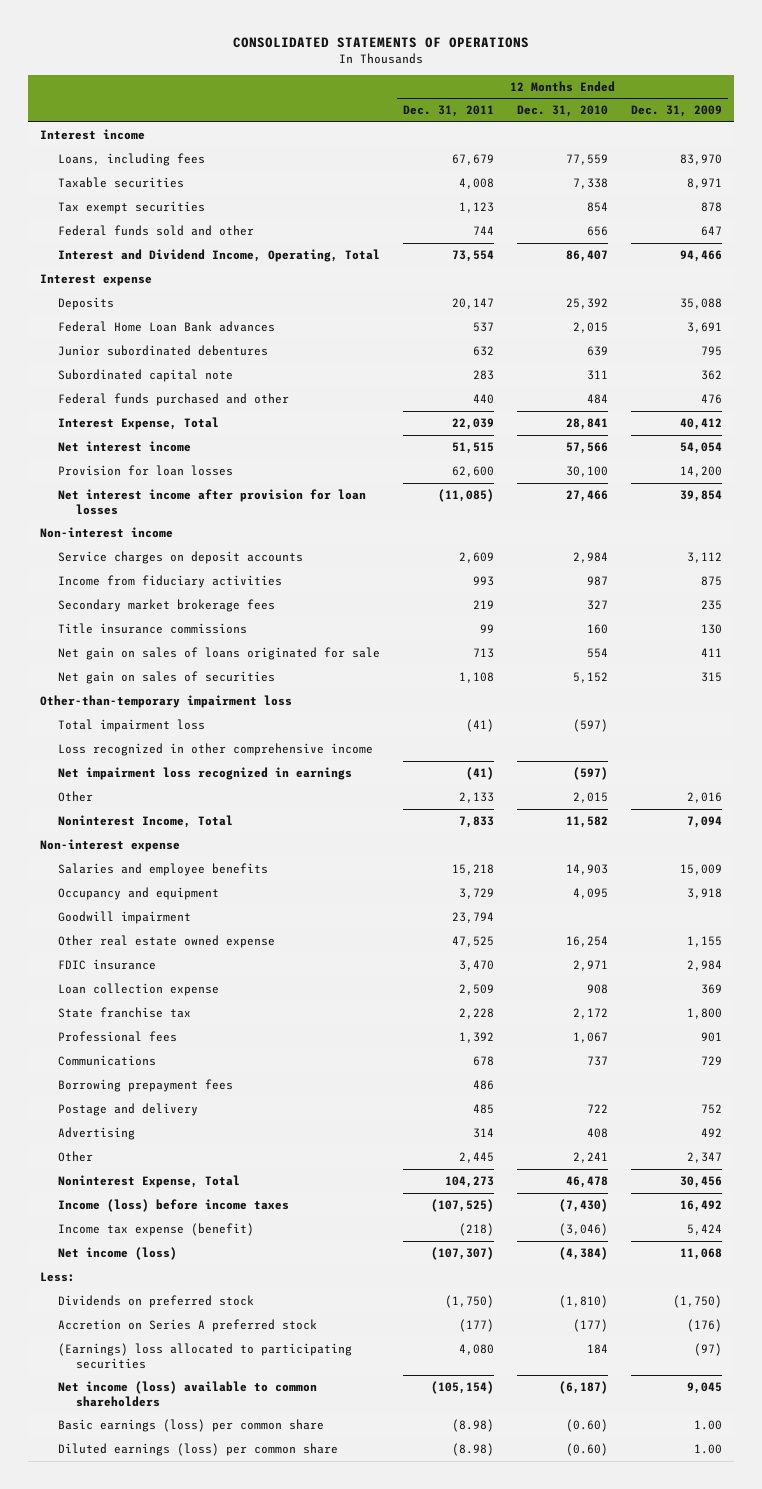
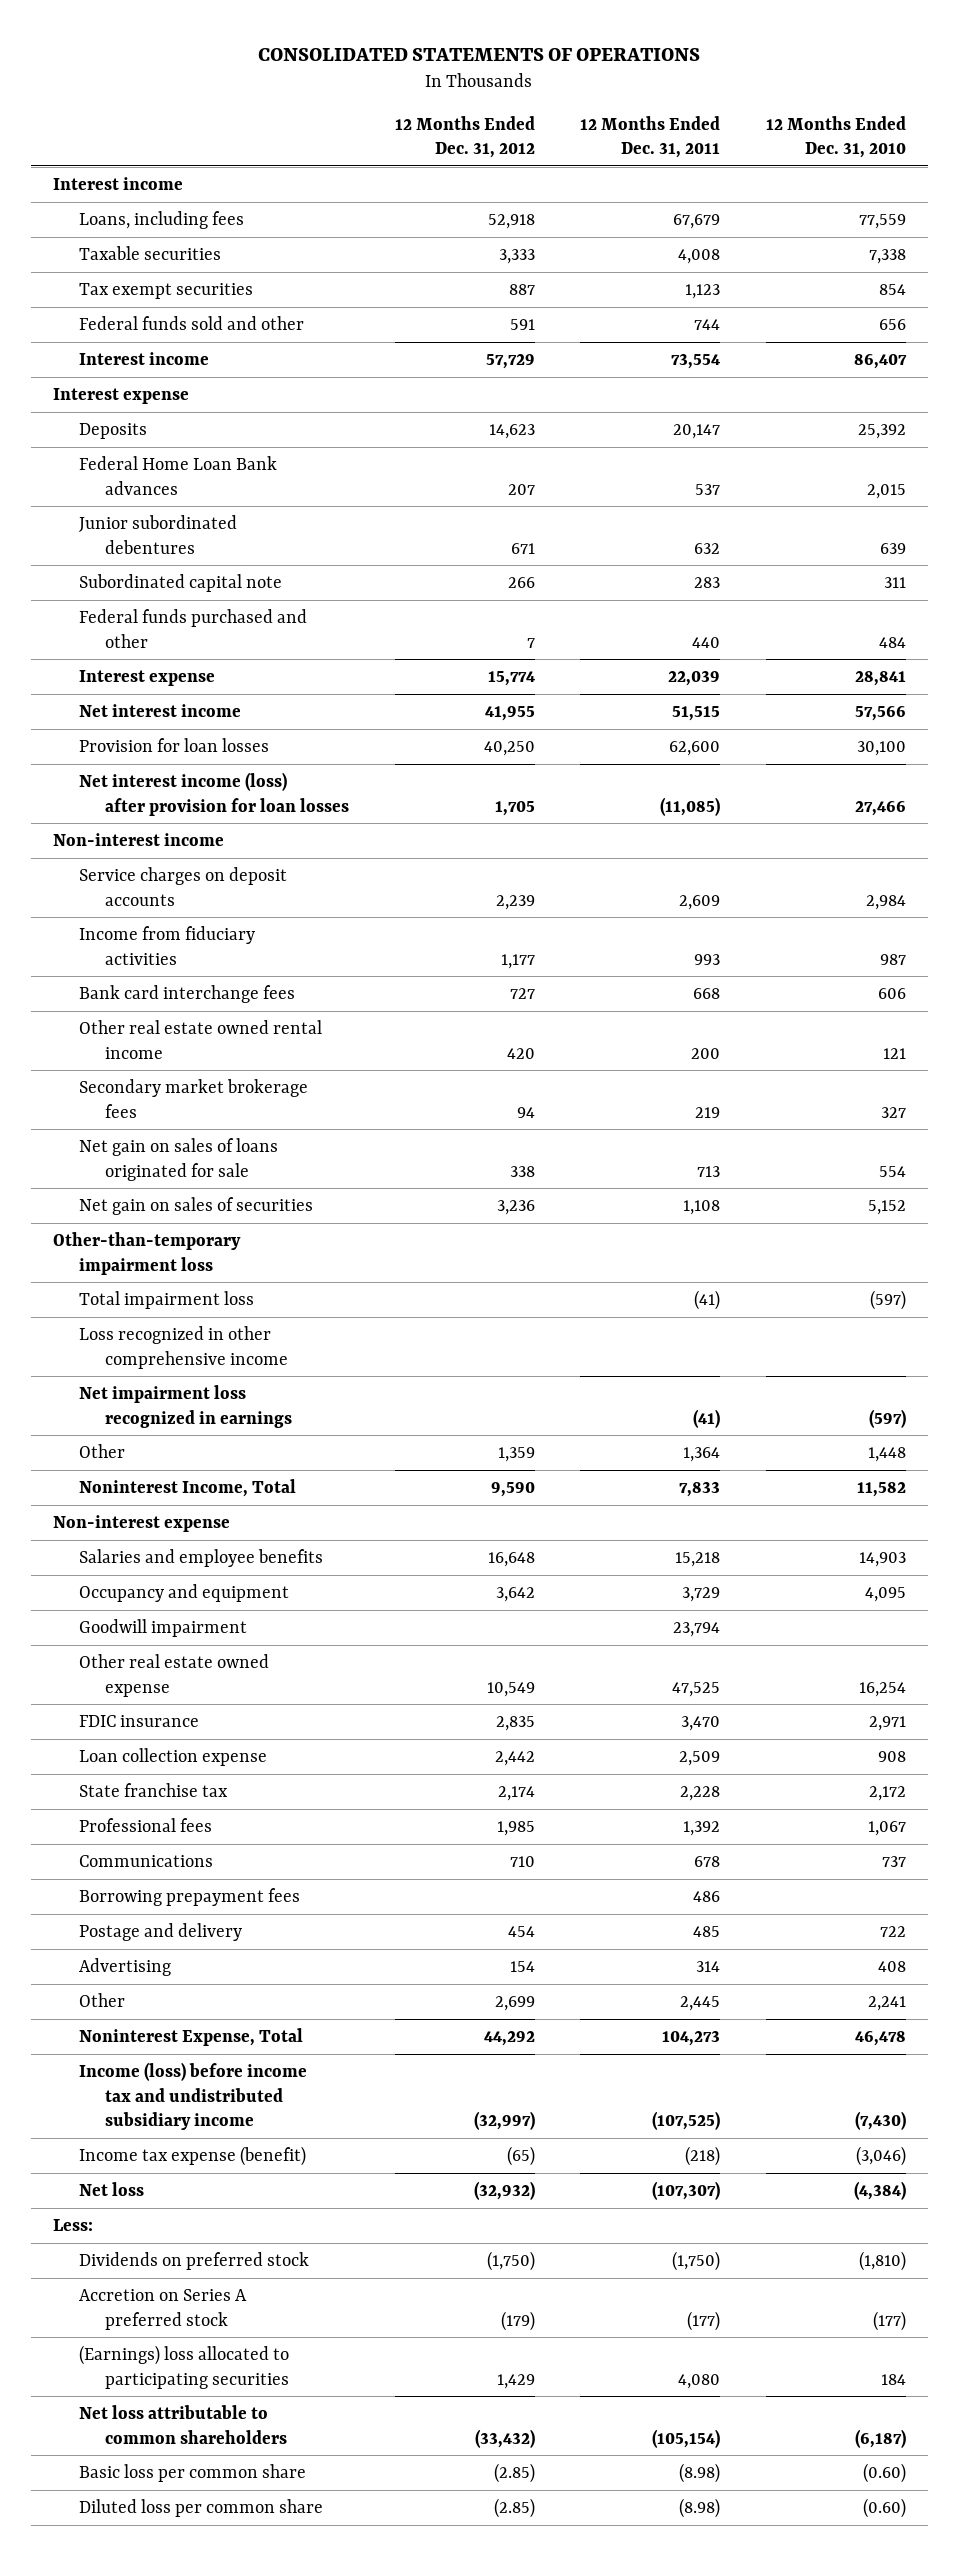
[631,105,723,118] Dec. 31, 2009 -> none
none -> [394,115,535,159] 12 Months Ended Dec. 31, 2012
[57,248,380,262] Interest and Dividend Income, Operating, Total -> [79,351,210,365] Interest income
[57,416,219,430] Interest Expense, Total -> [79,669,216,686] Interest expense
[57,488,366,515] Net interest income after provision for loan losses -> [79,771,350,816] Net interest income (loss) after provision for loan losses
none -> [79,984,296,1003] Bank card interchange fees
none -> [79,1019,323,1059] Other real estate owned rental income
[57,622,247,634] Title insurance commissions -> none
[458,791,494,803] 2,133 -> [683,1446,721,1462] 1,364
[573,791,609,803] 2,015 -> [867,1446,906,1462] 1,448
[57,1198,289,1212] Income (loss) before income taxes -> [79,2061,308,2131] Income (loss) before income tax and undistributed subsidiary income
[57,1246,177,1260] Net income (loss) -> [79,2181,145,2196] Net loss
[57,1380,317,1407] Net income (loss) available to common shareholders -> [79,2404,288,2444] Net loss attributable to common shareholders
[57,1418,324,1432] Basic earnings (loss) per common share -> [79,2463,307,2482] Basic loss per common share
[57,1442,338,1456] Diluted earnings (loss) per common share -> [79,2498,324,2517] Diluted loss per common share

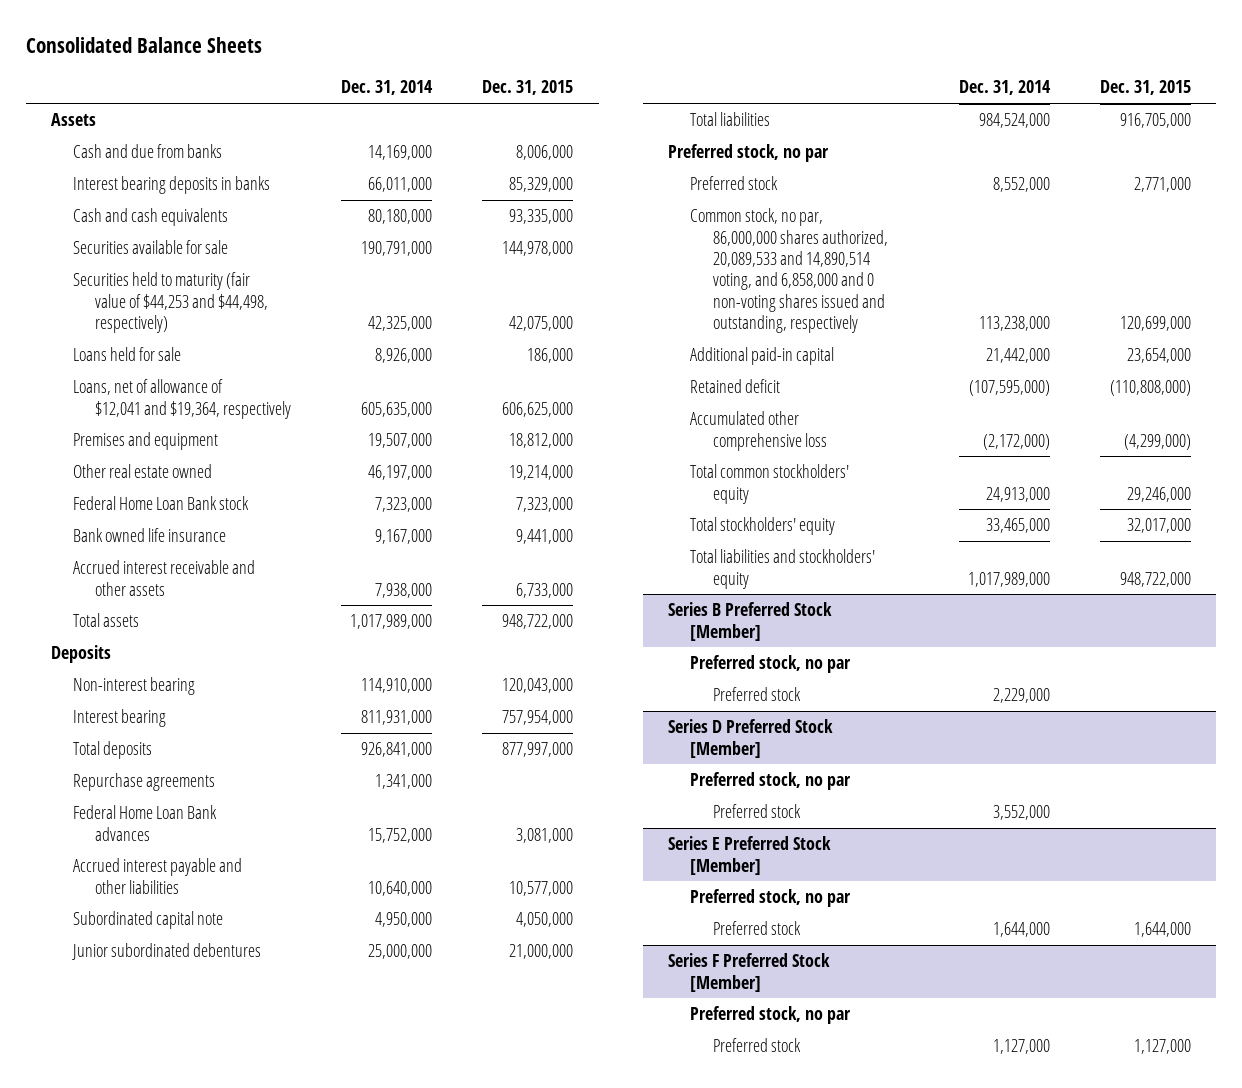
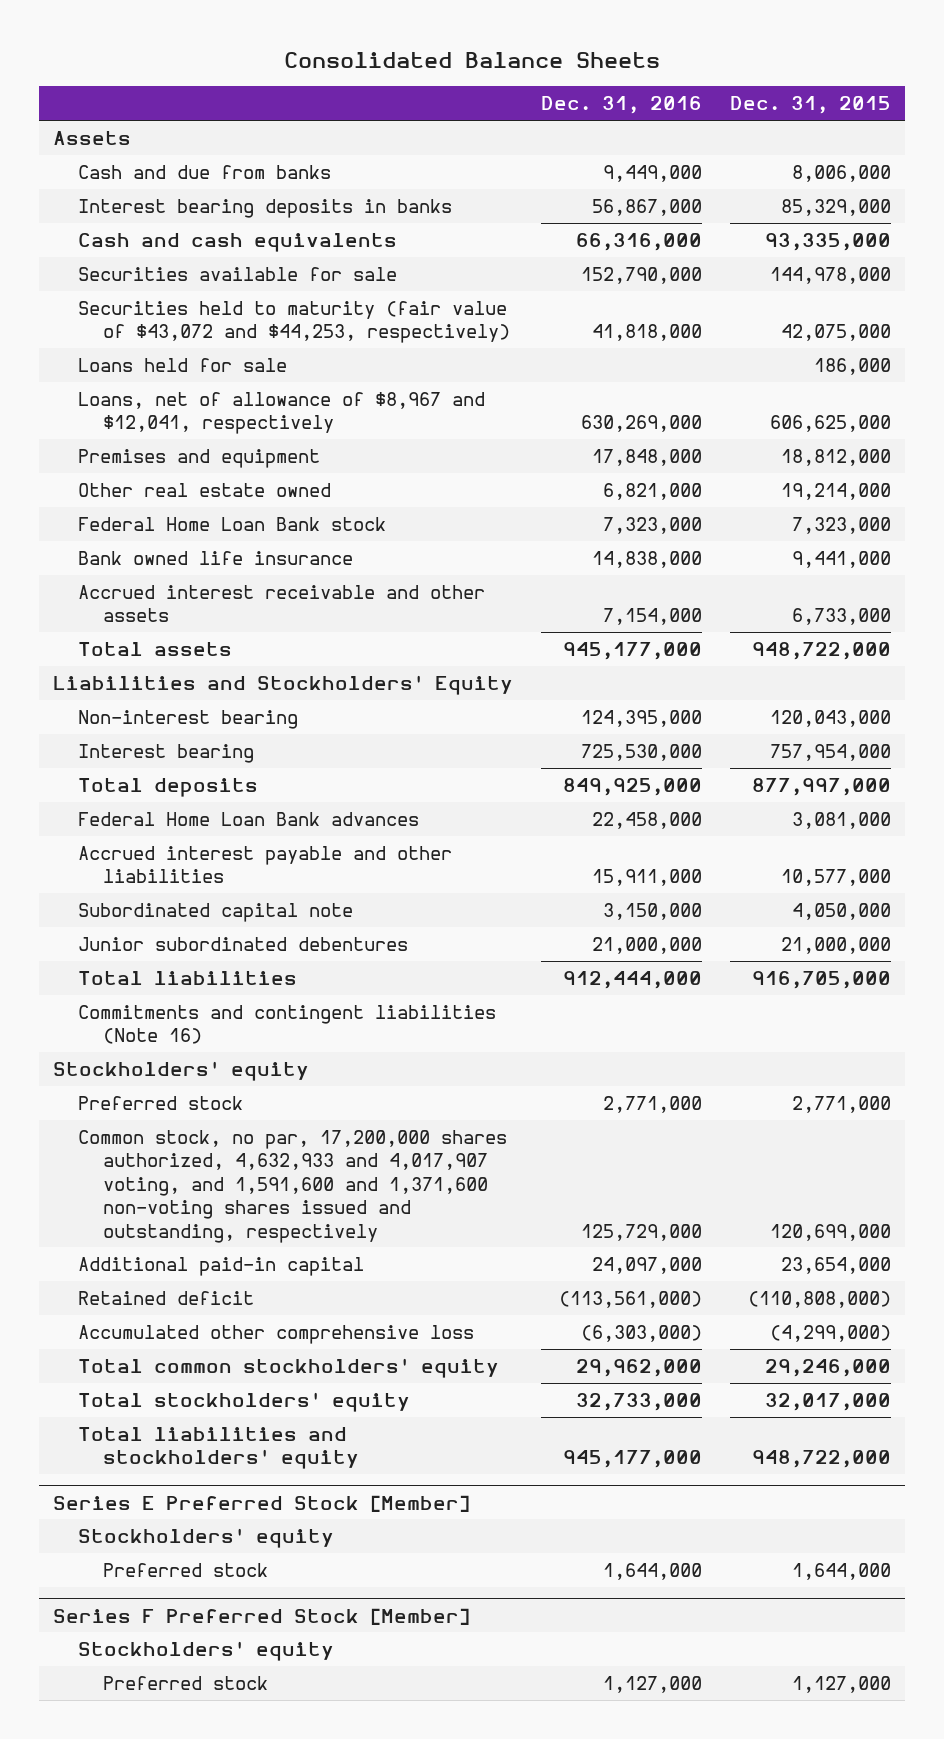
[341,80,434,96] Dec. 31, 2014 -> none
none -> [541,96,703,115] Dec. 31, 2016
[73,272,269,334] Securities held to maturity (fair value of $44,253 and $44,498, respectively) -> [78,300,511,344] Securities held to maturity (fair value of $43,072 and $44,253, respectively)
[73,379,292,419] Loans, net of allowance of $12,041 and $19,364, respectively -> [78,391,486,435] Loans, net of allowance of $8,967 and $12,041, respectively
[50,645,111,664] Deposits -> none
none -> [53,674,514,695] Liabilities and Stockholders' Equity
[73,773,216,792] Repurchase agreements -> none
[668,144,830,163] Preferred stock, no par -> none
none -> [78,1004,497,1045] Commitments and contingent liabilities (Note 16)
none -> [53,1060,310,1081] Stockholders' equity
[690,208,888,334] Common stock, no par, 86,000,000 shares authorized, 20,089,533 and 14,890,514 voting, and 6,858,000 and 0 non-voting shares issued and outstanding, respectively -> [78,1129,508,1243] Common stock, no par, 17,200,000 shares authorized, 4,632,933 and 4,017,907 voting, and 1,591,600 and 1,371,600 non-voting shares issued and outstanding, respectively
[668,602,833,641] Series B Preferred Stock [Member] -> none
[690,655,852,674] Preferred stock, no par -> none
[712,687,801,702] Preferred stock -> none
[668,719,834,758] Series D Preferred Stock [Member] -> none
[690,772,852,791] Preferred stock, no par -> none
[712,804,801,819] Preferred stock -> none
[690,889,852,908] Preferred stock, no par -> none
none -> [78,1527,335,1548] Stockholders' equity
[690,1006,852,1025] Preferred stock, no par -> none
none -> [78,1640,335,1661] Stockholders' equity

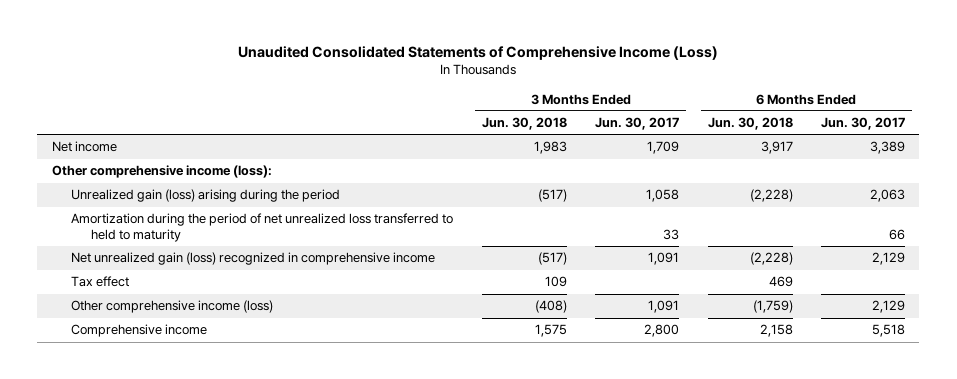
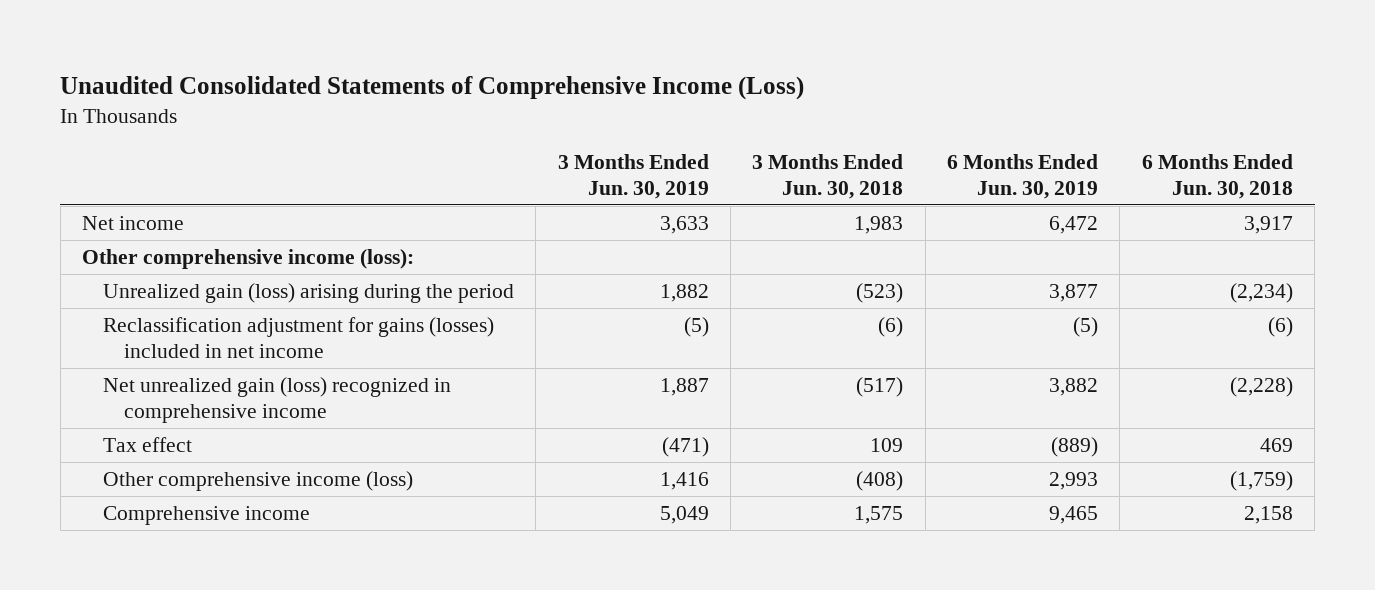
[595,117,680,131] Jun. 30, 2017 -> none
[820,117,905,131] Jun. 30, 2017 -> none
none -> [557,153,709,200] 3 Months Ended Jun. 30, 2019
none -> [947,153,1099,200] 6 Months Ended Jun. 30, 2019
[71,213,454,242] Amortization during the period of net unrealized loss transferred to held to maturity -> none
[537,189,567,203] (517) -> [856,282,904,303] (523)
[749,189,793,203] (2,228) -> [1229,282,1293,303] (2,234)
none -> [103,316,495,359] Reclassification adjustment for gains (losses) included in net income

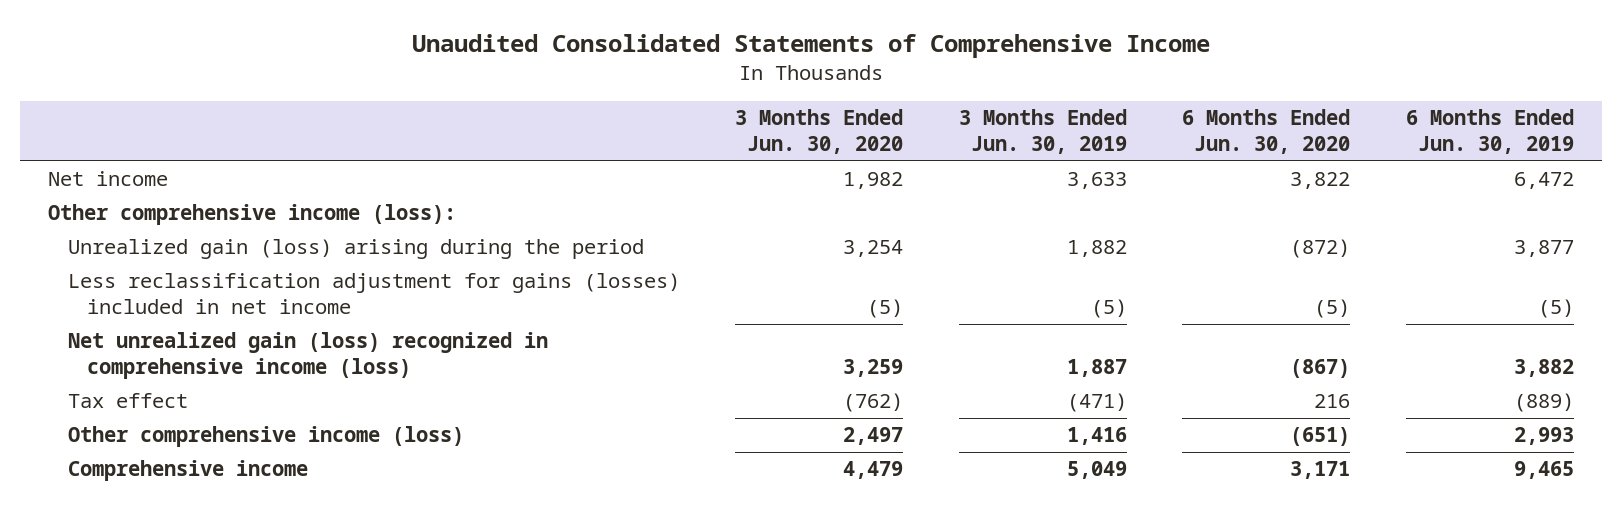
[60,75,805,100] Unaudited Consolidated Statements of Comprehensive Income (Loss) -> [412,34,1211,59] Unaudited Consolidated Statements of Comprehensive Income
[752,153,904,200] 3 Months Ended Jun. 30, 2018 -> none
[1141,153,1293,200] 6 Months Ended Jun. 30, 2018 -> none
none -> [735,109,904,155] 3 Months Ended Jun. 30, 2020
none -> [1182,109,1351,155] 6 Months Ended Jun. 30, 2020
[103,316,495,359] Reclassification adjustment for gains (losses) included in net income -> [67,273,680,315] Less reclassification adjustment for gains (losses) included in net income
[103,376,452,424] Net unrealized gain (loss) recognized in comprehensive income -> [67,332,548,380] Net unrealized gain (loss) recognized in comprehensive income (loss)

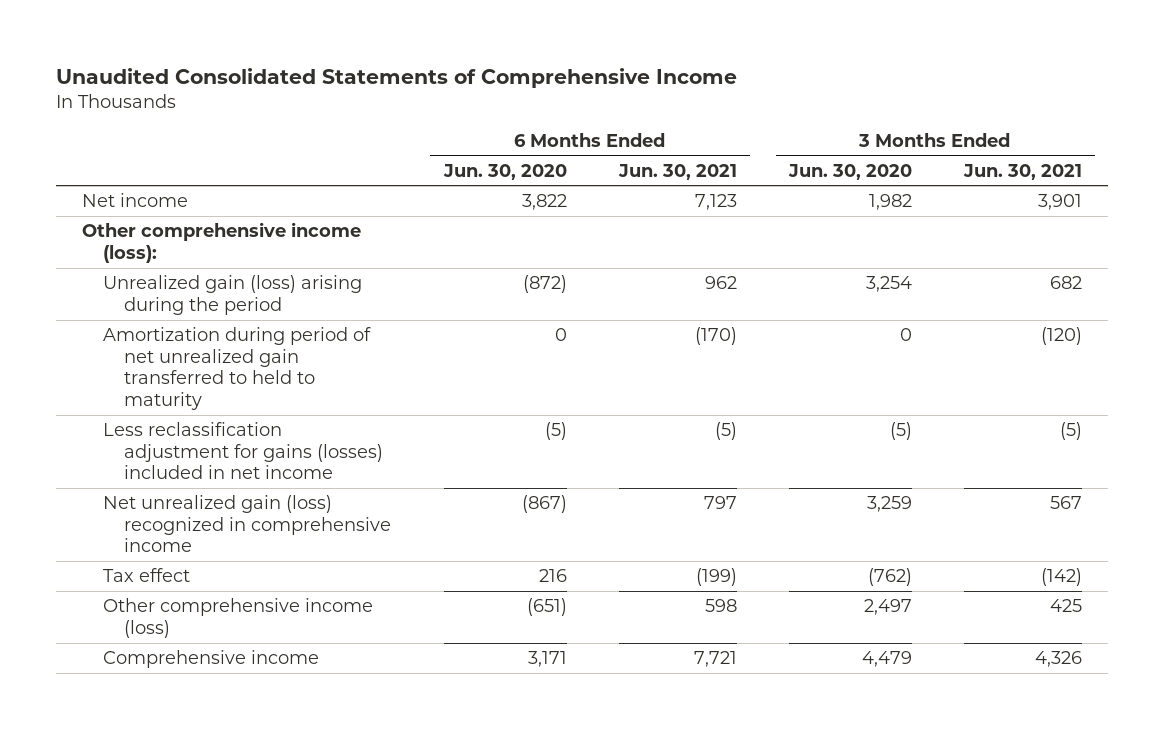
[958,109,1127,155] 3 Months Ended Jun. 30, 2019 -> none
[1406,109,1575,155] 6 Months Ended Jun. 30, 2019 -> none
none -> [617,163,737,180] Jun. 30, 2021
none -> [962,163,1082,180] Jun. 30, 2021
none -> [103,327,372,411] Amortization during period of net unrealized gain transferred to held to maturity
[67,332,548,380] Net unrealized gain (loss) recognized in comprehensive income (loss) -> [103,495,392,553] Net unrealized gain (loss) recognized in comprehensive income

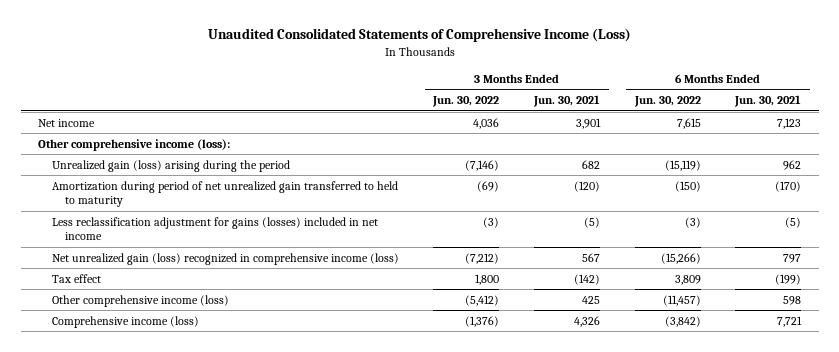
[55,67,737,88] Unaudited Consolidated Statements of Comprehensive Income -> [207,28,631,43] Unaudited Consolidated Statements of Comprehensive Income (Loss)
[442,163,567,180] Jun. 30, 2020 -> none
[787,163,912,180] Jun. 30, 2020 -> none
none -> [432,95,500,107] Jun. 30, 2022
none -> [633,95,701,107] Jun. 30, 2022
[103,495,392,553] Net unrealized gain (loss) recognized in comprehensive income -> [51,252,399,265] Net unrealized gain (loss) recognized in comprehensive income (loss)
[103,650,320,669] Comprehensive income -> [51,315,199,328] Comprehensive income (loss)

